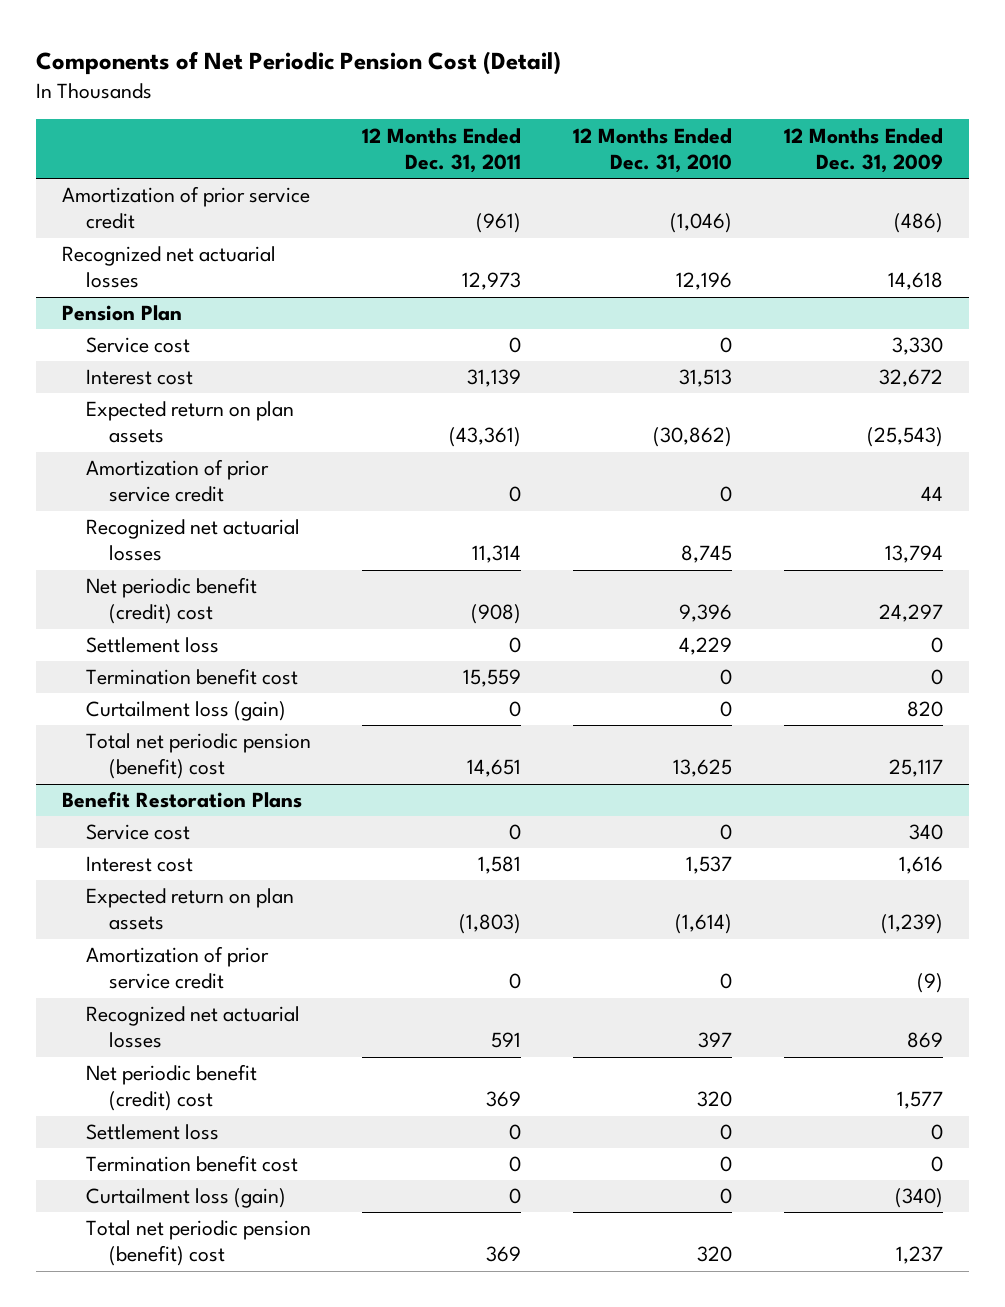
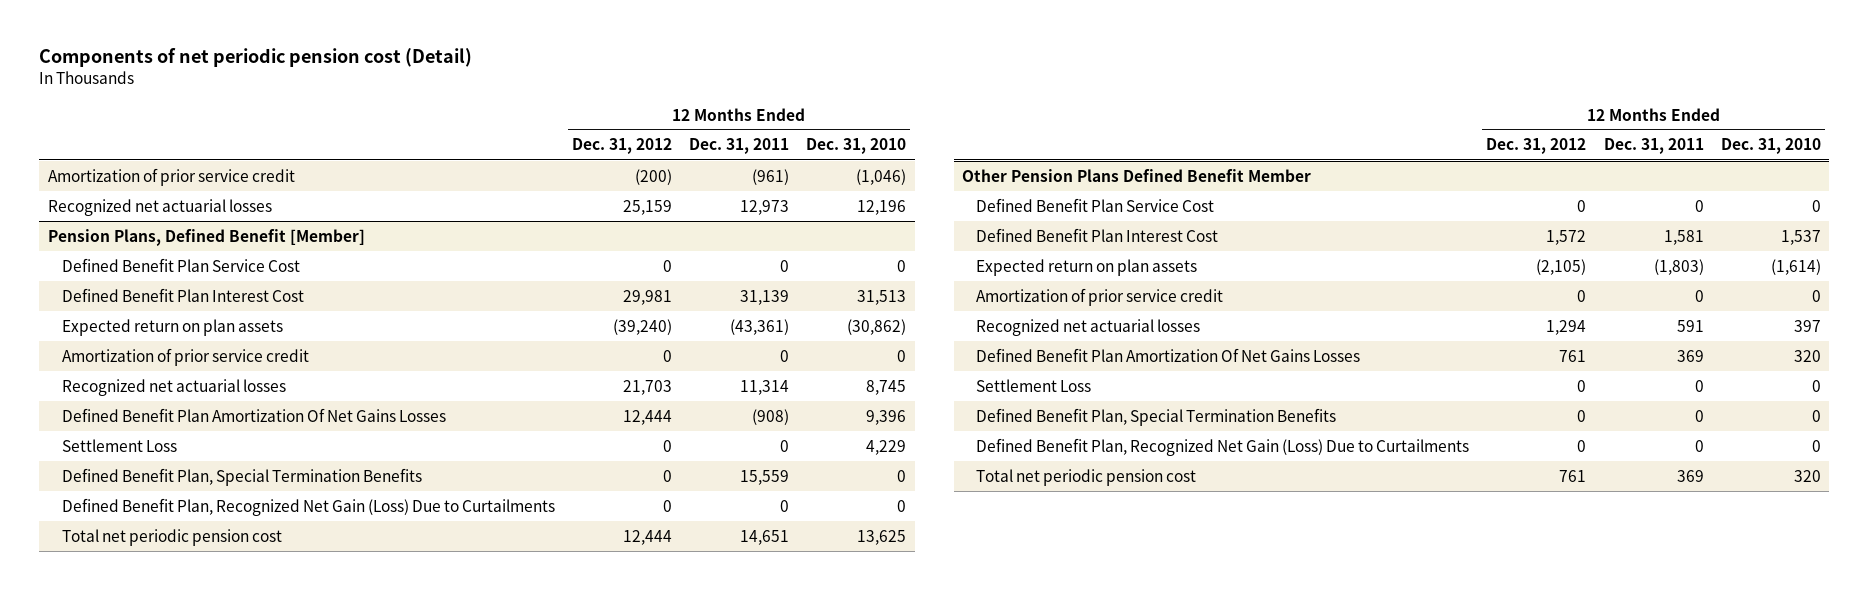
[36,51,562,76] Components of Net Periodic Pension Cost (Detail) -> [39,48,473,68] Components of net periodic pension cost (Detail)
[783,127,943,173] 12 Months Ended Dec. 31, 2009 -> none
none -> [572,138,673,155] Dec. 31, 2012
[62,305,183,322] Pension Plan -> none
none -> [47,228,365,246] Pension Plans, Defined Benefit [Member]
[85,337,190,354] Service cost -> [62,257,301,272] Defined Benefit Plan Service Cost
[85,369,193,386] Interest cost -> [62,287,305,302] Defined Benefit Plan Interest Cost
[62,791,303,809] Benefit Restoration Plans -> none
[85,577,257,625] Net periodic benefit (credit) cost -> [62,407,447,422] Defined Benefit Plan Amortization Of Net Gains Losses
[85,637,219,654] Settlement loss -> [62,438,178,452] Settlement Loss
[85,668,298,686] Termination benefit cost -> [62,467,423,486] Defined Benefit Plan, Special Termination Benefits
[85,701,286,722] Curtailment loss (gain) -> [62,497,556,516] Defined Benefit Plan, Recognized Net Gain (Loss) Due to Curtailments
[85,733,311,780] Total net periodic pension (benefit) cost -> [62,528,283,546] Total net periodic pension cost
none -> [962,168,1312,182] Other Pension Plans Defined Benefit Member
[85,824,190,841] Service cost -> [976,197,1215,212] Defined Benefit Plan Service Cost
[85,856,193,873] Interest cost -> [976,227,1219,242] Defined Benefit Plan Interest Cost
[85,1064,257,1112] Net periodic benefit (credit) cost -> [976,347,1361,362] Defined Benefit Plan Amortization Of Net Gains Losses
[85,1124,219,1141] Settlement loss -> [976,378,1092,392] Settlement Loss
[85,1155,298,1173] Termination benefit cost -> [976,407,1337,426] Defined Benefit Plan, Special Termination Benefits
[85,1188,286,1209] Curtailment loss (gain) -> [976,437,1470,456] Defined Benefit Plan, Recognized Net Gain (Loss) Due to Curtailments
[85,1220,311,1267] Total net periodic pension (benefit) cost -> [976,468,1197,486] Total net periodic pension cost

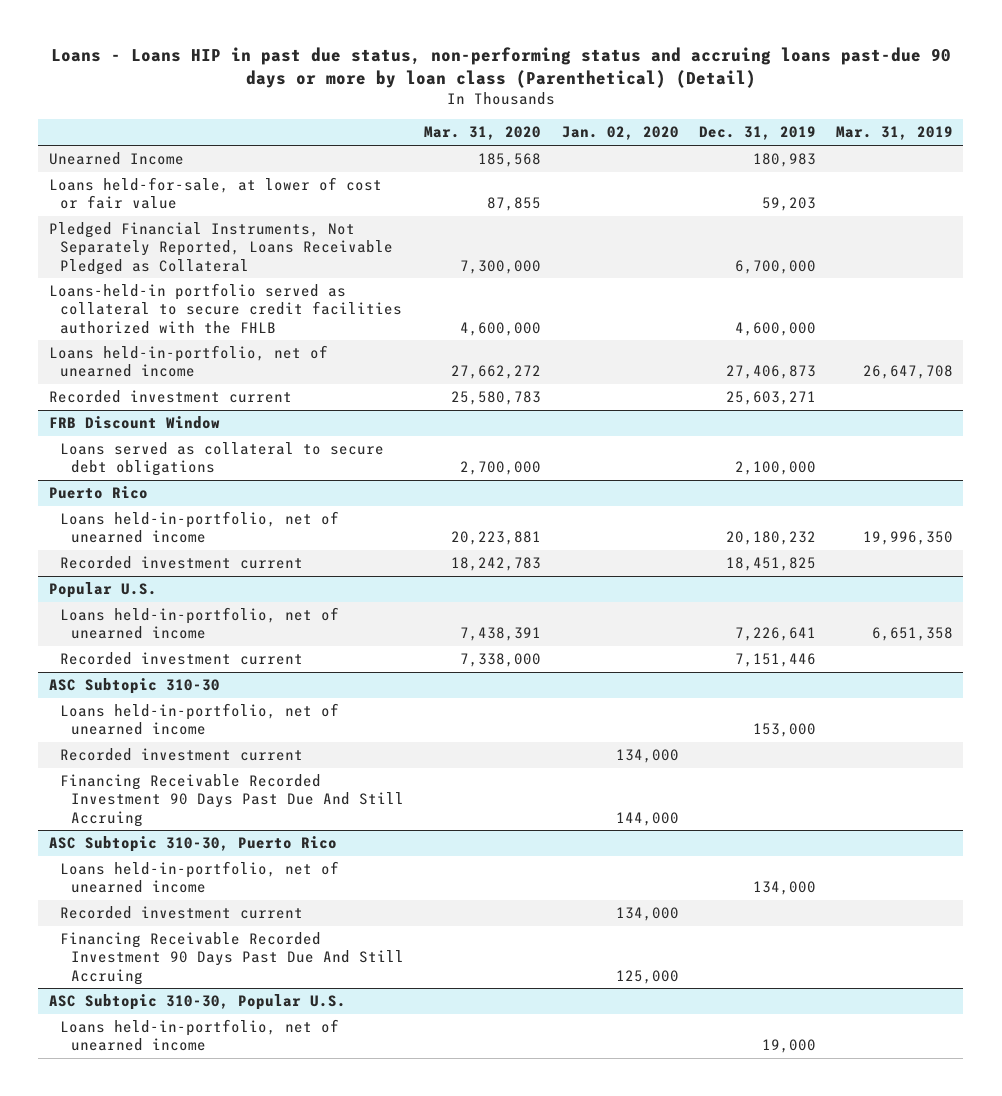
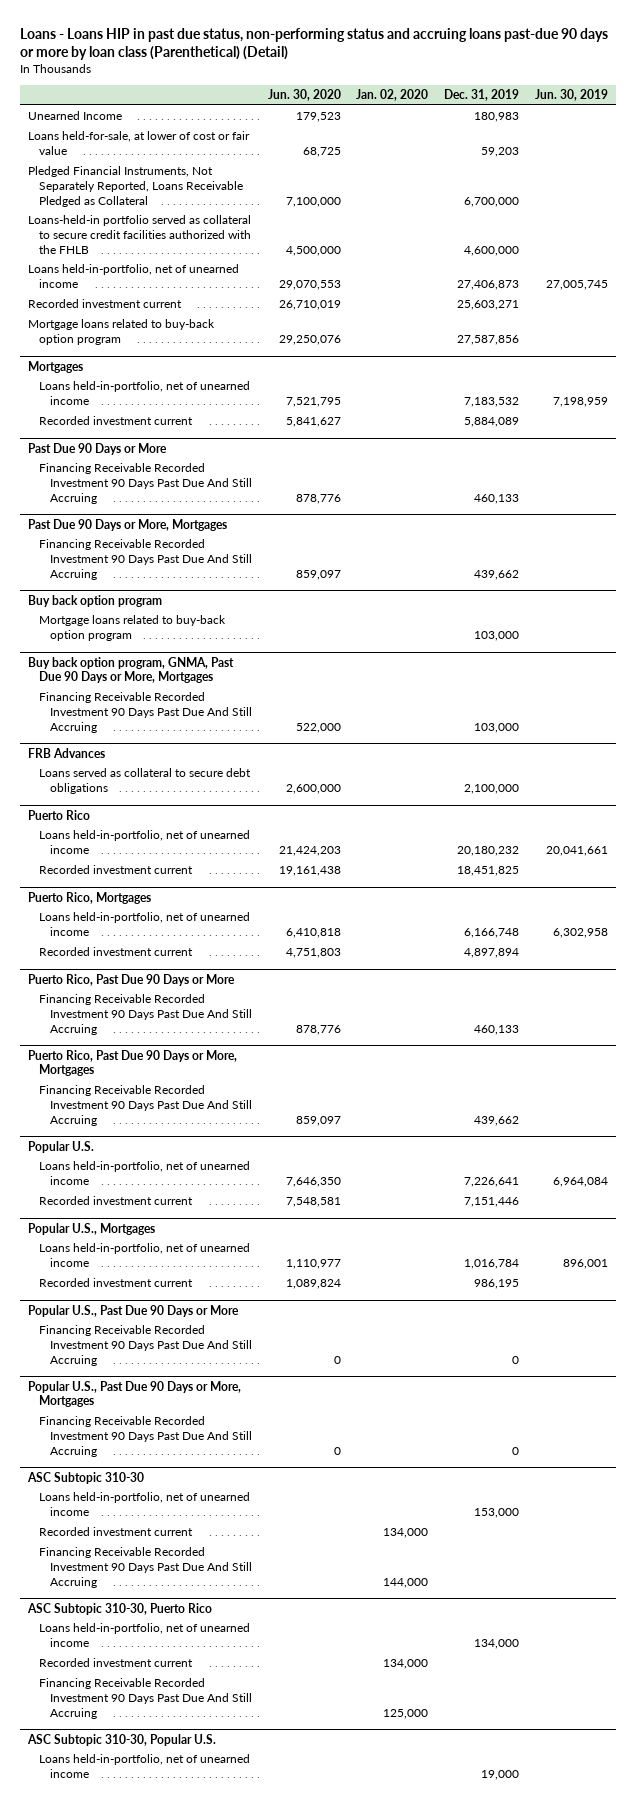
[424,126,542,141] Mar. 31, 2020 -> none
[836,126,954,141] Mar. 31, 2019 -> none
none -> [267,88,341,101] Jun. 30, 2020
none -> [534,88,608,101] Jun. 30, 2019
none -> [28,319,216,345] Mortgage loans related to buy-back option program
none -> [28,360,84,373] Mortgages
none -> [38,381,250,405] Loans held-in-portfolio, net of unearned income
none -> [38,416,193,426] Recorded investment current
none -> [28,442,168,455] Past Due 90 Days or More
none -> [38,463,252,504] Financing Receivable Recorded Investment 90 Days Past Due And Still Accruing
none -> [28,518,228,531] Past Due 90 Days or More, Mortgages
none -> [38,539,252,580] Financing Receivable Recorded Investment 90 Days Past Due And Still Accruing
none -> [28,594,163,607] Buy back option program
none -> [38,615,226,641] Mortgage loans related to buy-back option program
none -> [28,656,235,684] Buy back option program, GNMA, Past Due 90 Days or More, Mortgages
none -> [38,692,252,733] Financing Receivable Recorded Investment 90 Days Past Due And Still Accruing
[48,416,220,430] FRB Discount Window -> [28,747,106,758] FRB Advances
none -> [28,891,152,904] Puerto Rico, Mortgages
none -> [38,912,250,936] Loans held-in-portfolio, net of unearned income
none -> [38,947,193,957] Recorded investment current
none -> [28,973,236,986] Puerto Rico, Past Due 90 Days or More
none -> [38,994,252,1035] Financing Receivable Recorded Investment 90 Days Past Due And Still Accruing
none -> [28,1049,238,1077] Puerto Rico, Past Due 90 Days or More, Mortgages
none -> [38,1085,252,1126] Financing Receivable Recorded Investment 90 Days Past Due And Still Accruing
none -> [28,1222,156,1235] Popular U.S., Mortgages
none -> [38,1243,250,1267] Loans held-in-portfolio, net of unearned income
none -> [38,1278,193,1288] Recorded investment current
none -> [28,1304,240,1317] Popular U.S., Past Due 90 Days or More
none -> [38,1325,252,1366] Financing Receivable Recorded Investment 90 Days Past Due And Still Accruing
none -> [28,1380,242,1408] Popular U.S., Past Due 90 Days or More, Mortgages
none -> [38,1416,252,1457] Financing Receivable Recorded Investment 90 Days Past Due And Still Accruing

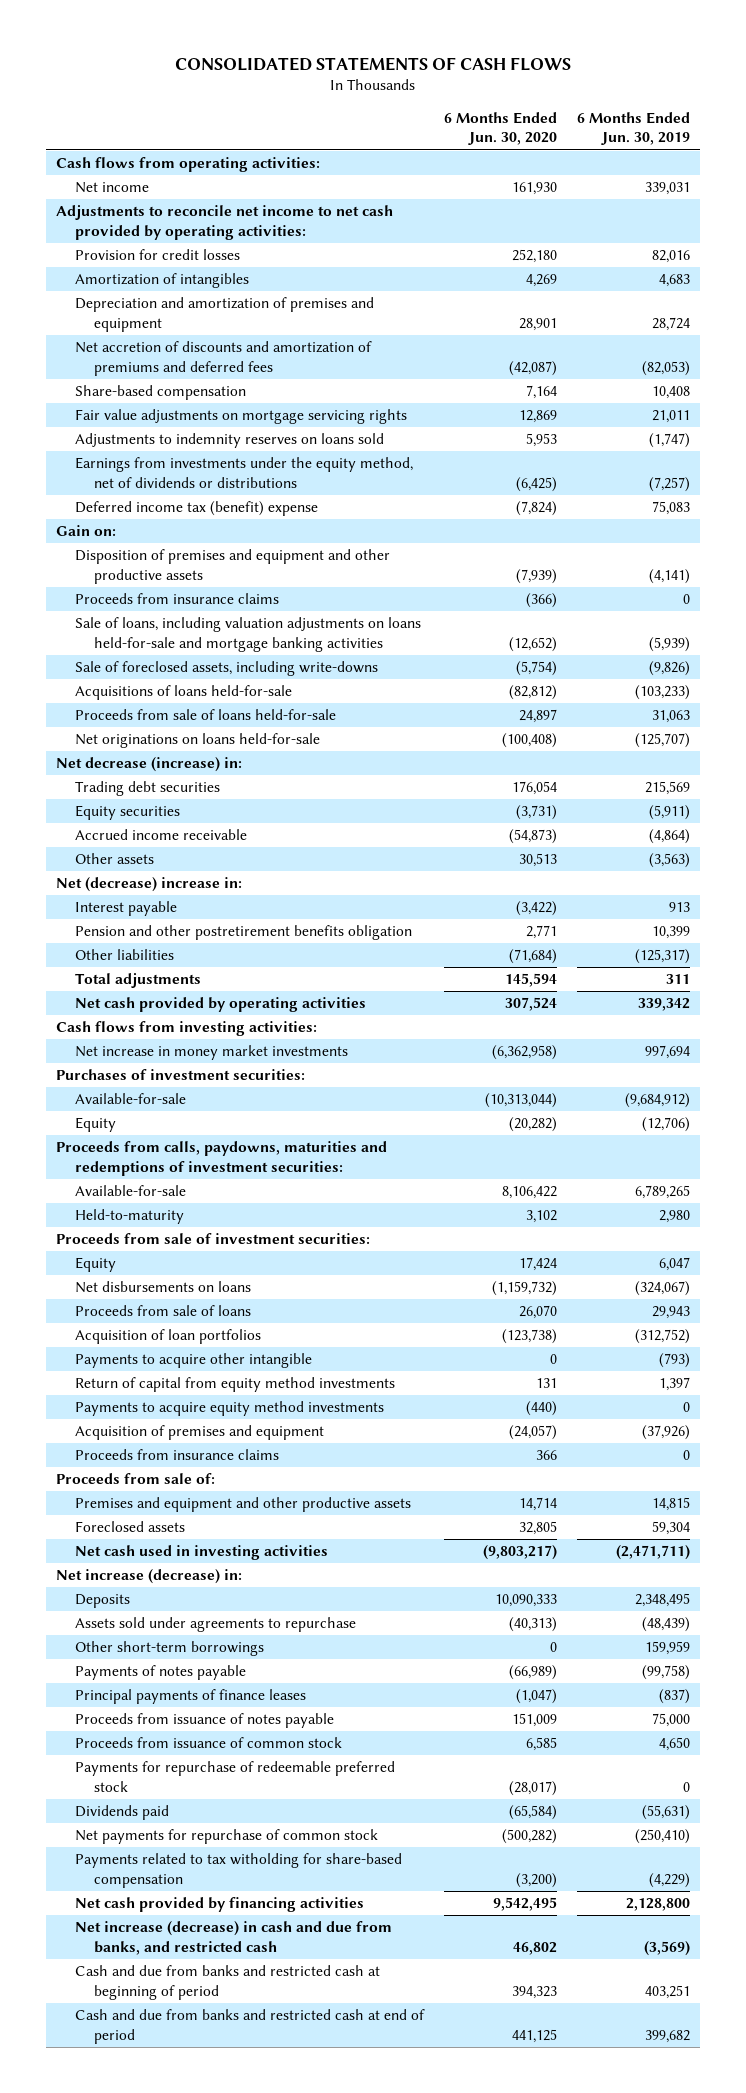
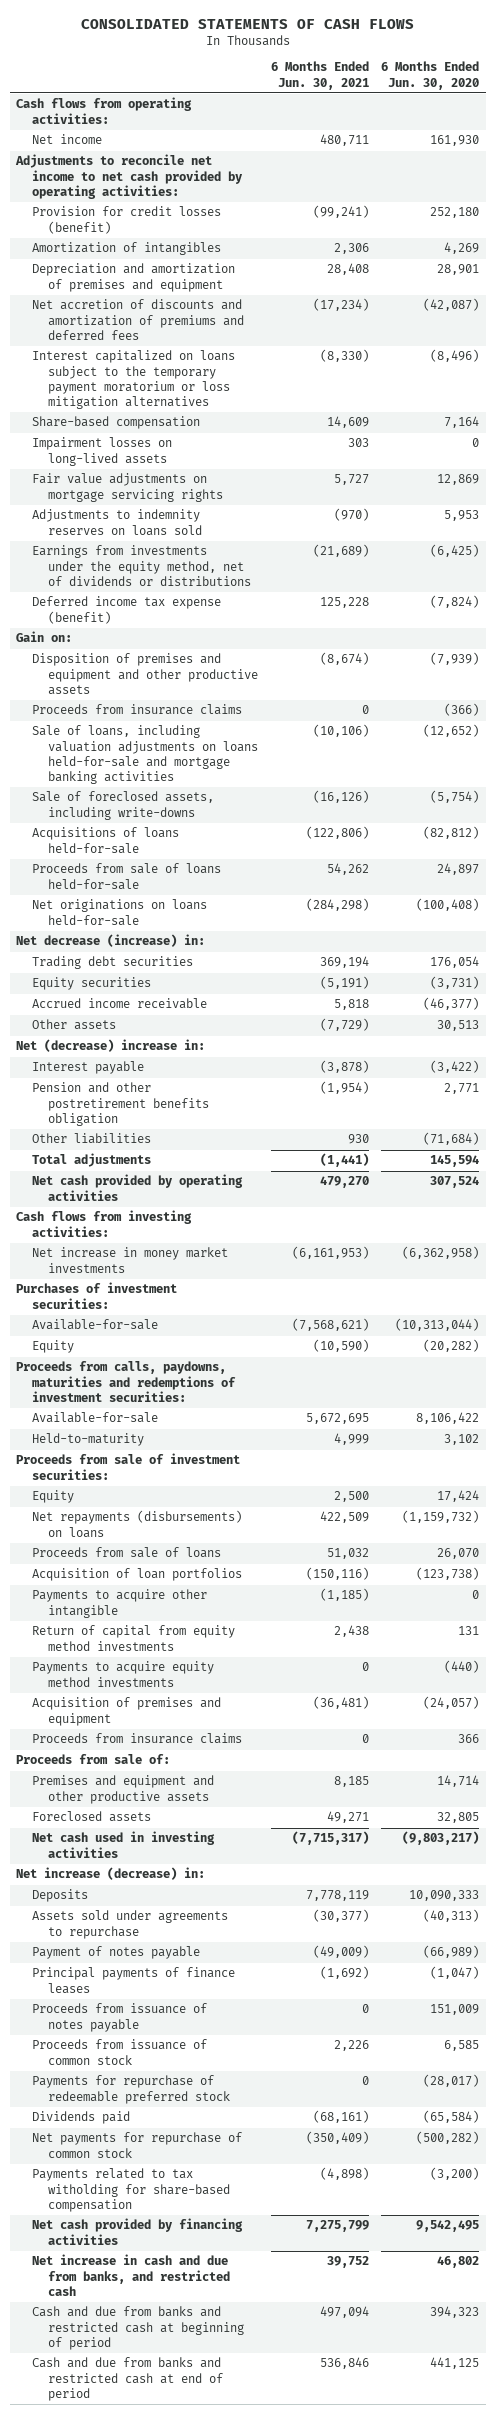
[577,111,691,146] 6 Months Ended Jun. 30, 2019 -> none
none -> [270,61,369,90] 6 Months Ended Jun. 30, 2021
[75,249,241,261] Provision for credit losses -> [32,206,222,234] Provision for credit losses (benefit)
none -> [32,350,236,409] Interest capitalized on loans subject to the temporary payment moratorium or loss mitigation alternatives
none -> [32,437,173,466] Impairment losses on long-lived assets
[75,501,319,517] Deferred income tax (benefit) expense -> [32,596,222,624] Deferred income tax expense (benefit)
[509,829,558,845] (54,873) -> [423,997,480,1011] (46,377)
[75,1281,252,1294] Net disbursements on loans -> [32,1510,243,1538] Net repayments (disbursements) on loans
[75,1641,265,1657] Other short-term borrowings -> none
[75,1665,247,1681] Payments of notes payable -> [32,1946,201,1960] Payment of notes payable
[75,1921,393,1955] Net increase (decrease) in cash and due from banks, and restricted cash -> [32,2254,230,2296] Net increase in cash and due from banks, and restricted cash

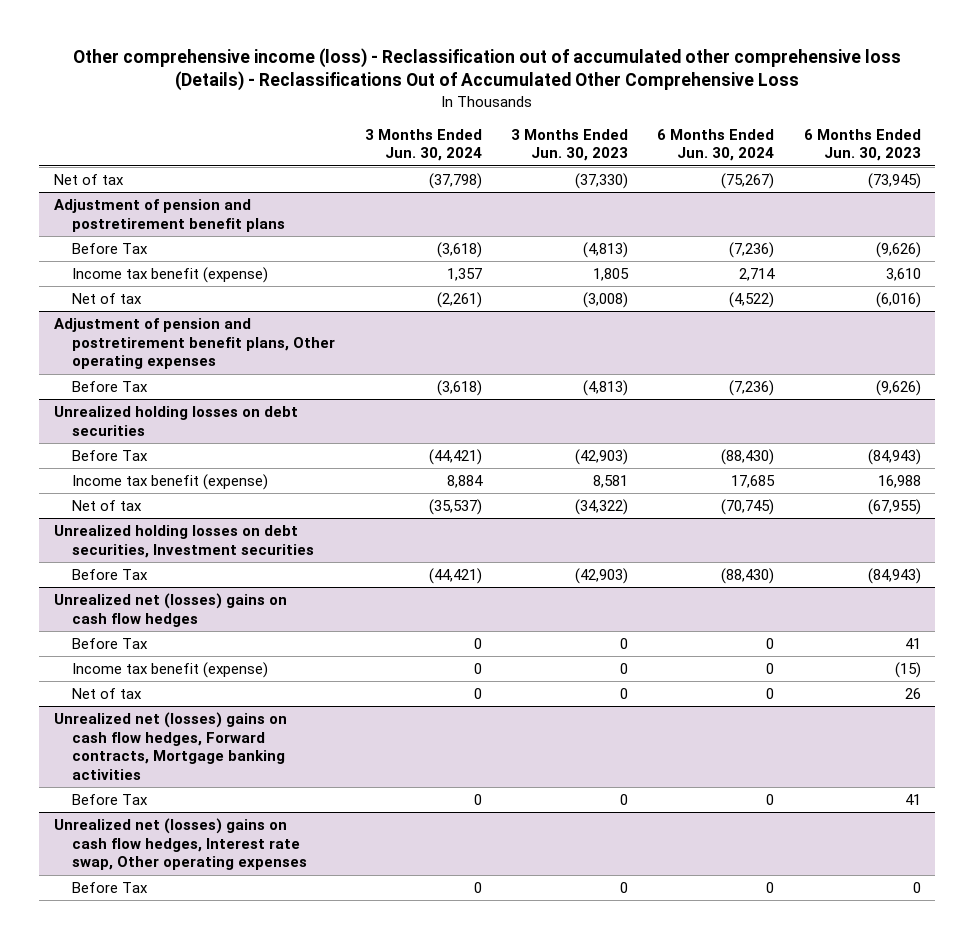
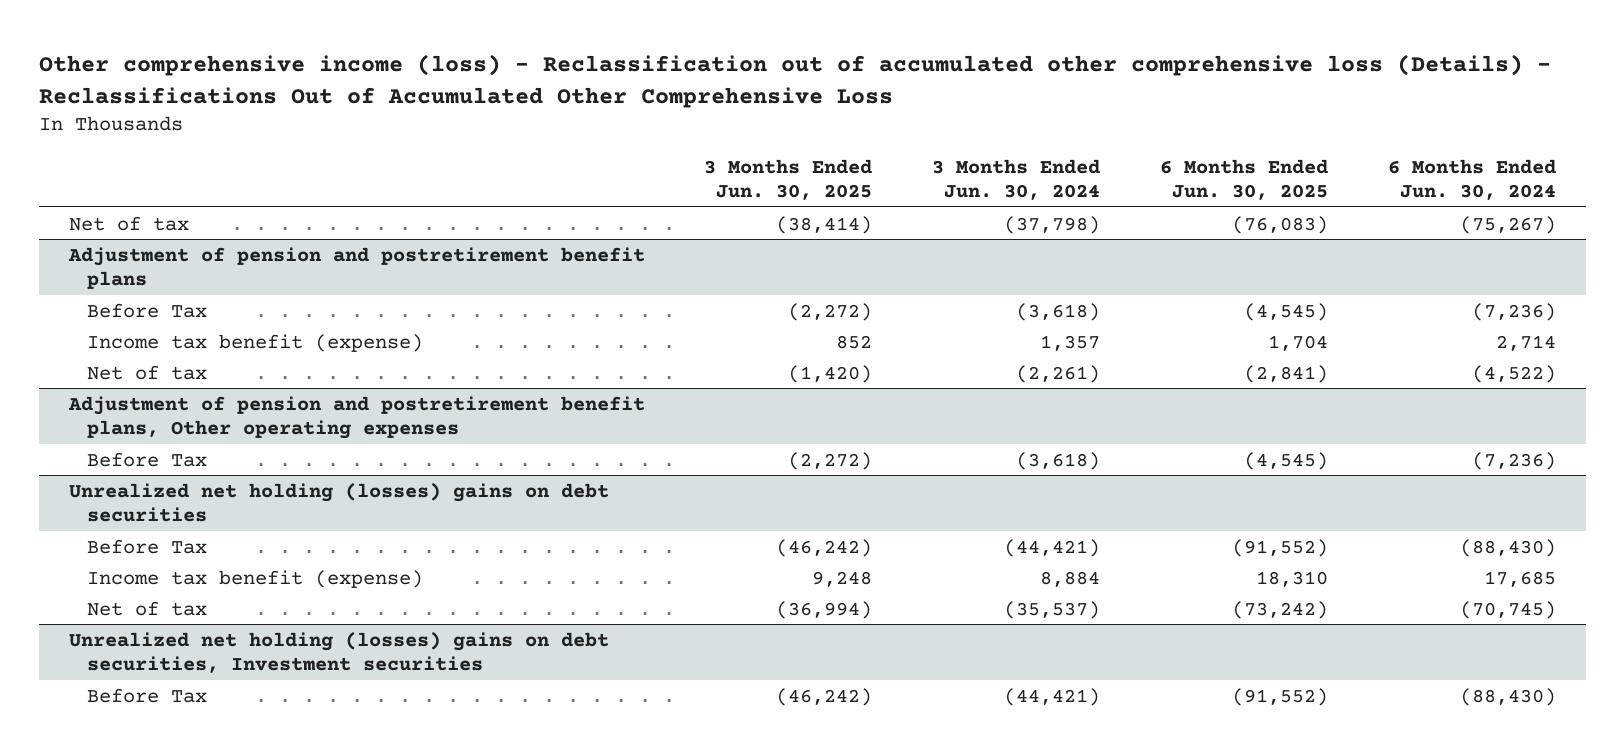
[511,128,629,162] 3 Months Ended Jun. 30, 2023 -> none
[803,128,921,162] 6 Months Ended Jun. 30, 2023 -> none
none -> [704,158,873,200] 3 Months Ended Jun. 30, 2025
none -> [1159,158,1328,200] 6 Months Ended Jun. 30, 2025
[53,405,298,436] Unrealized holding losses on debt securities -> [68,482,609,522] Unrealized net holding (losses) gains on debt securities
[53,524,315,558] Unrealized holding losses on debt securities, Investment securities -> [68,631,609,673] Unrealized net holding (losses) gains on debt securities, Investment securities
[53,592,287,627] Unrealized net (losses) gains on cash flow hedges -> none
[72,637,149,649] Before Tax -> none
[72,661,269,678] Income tax benefit (expense) -> none
[72,687,143,699] Net of tax -> none
[53,711,287,781] Unrealized net (losses) gains on cash flow hedges, Forward contracts, Mortgage banking activities -> none
[72,793,149,805] Before Tax -> none
[53,817,308,871] Unrealized net (losses) gains on cash flow hedges, Interest rate swap, Other operating expenses -> none
[72,881,149,893] Before Tax -> none

